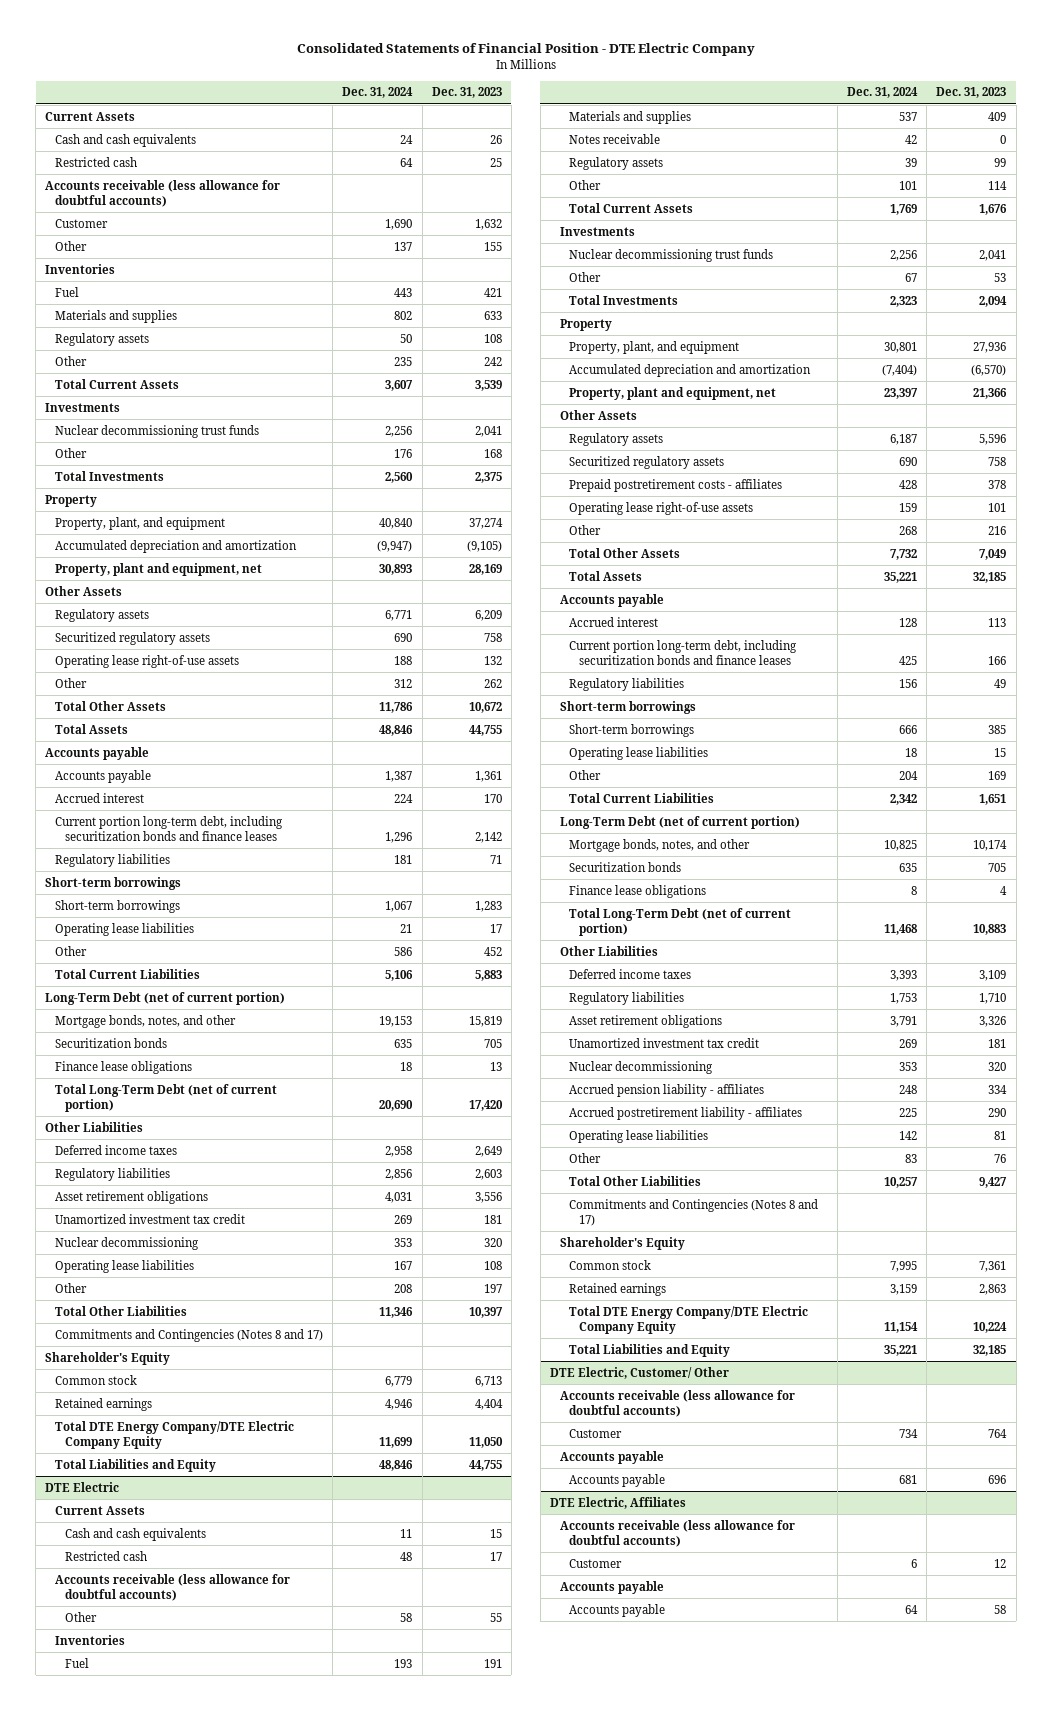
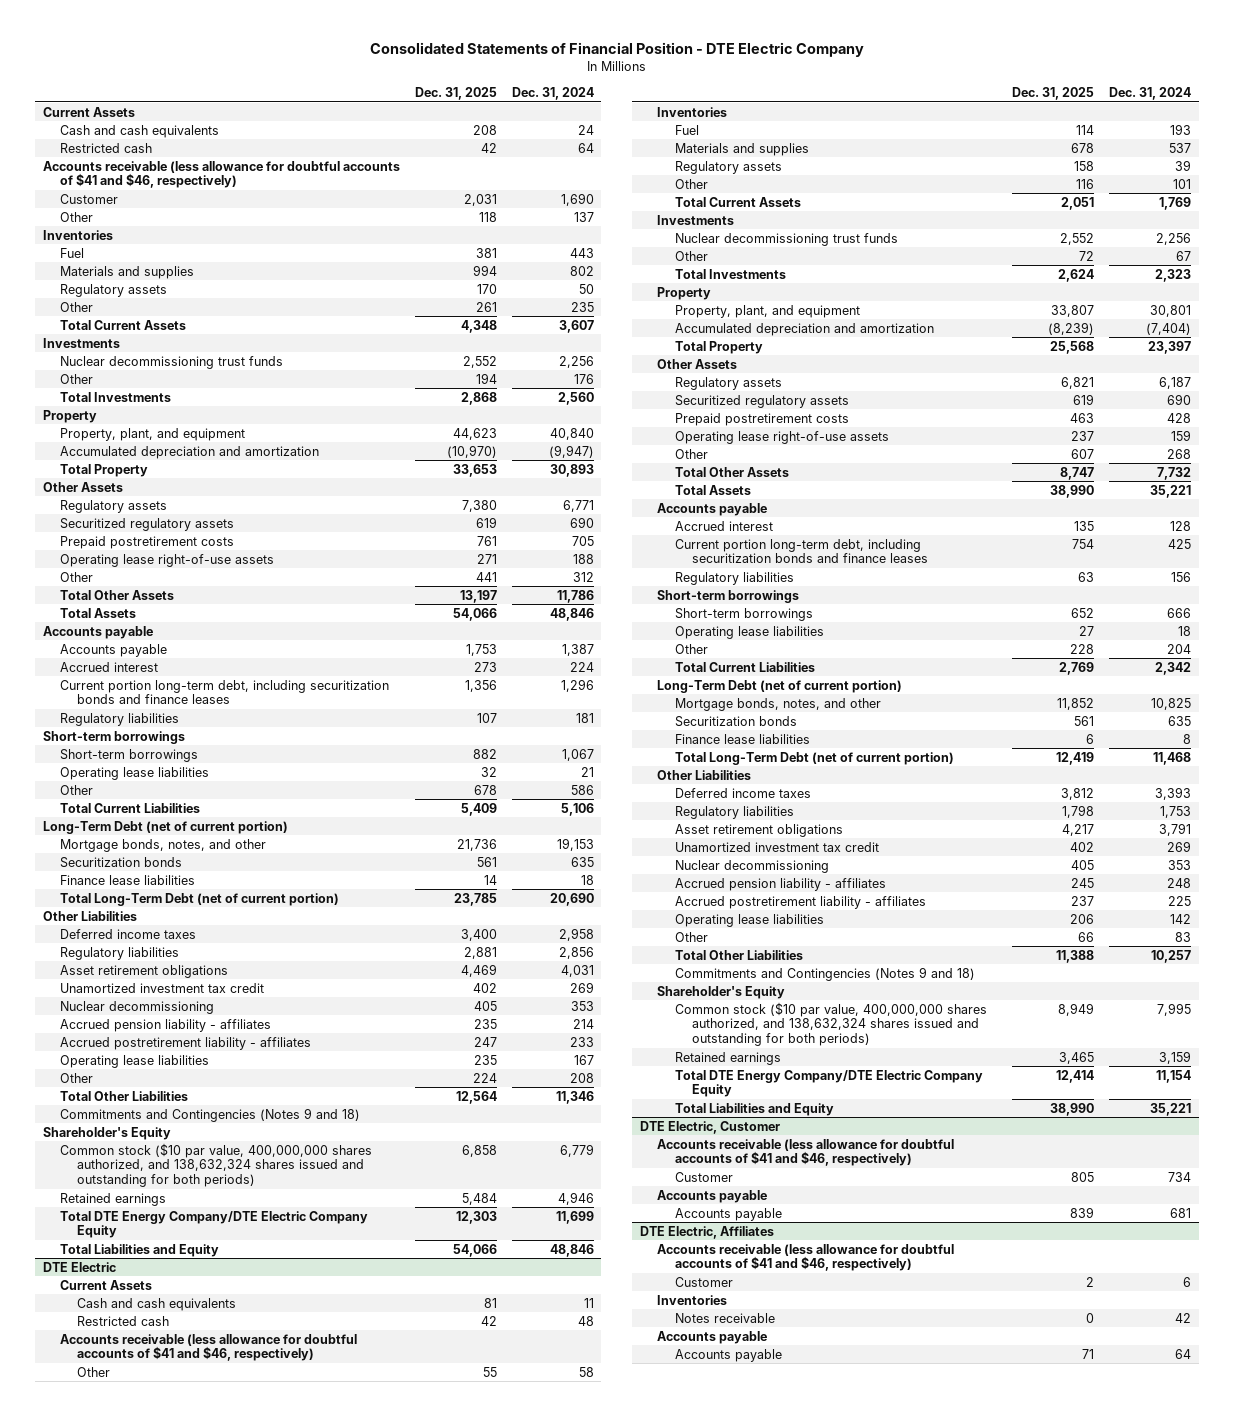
[431,87,502,99] Dec. 31, 2023 -> none
none -> [414,87,497,101] Dec. 31, 2025
[45,179,281,207] Accounts receivable (less allowance for doubtful accounts) -> [42,160,400,189] Accounts receivable (less allowance for doubtful accounts of $41 and $46, respectively)
[55,562,263,576] Property, plant and equipment, net -> [59,463,148,477] Total Property
none -> [59,535,234,549] Prepaid postretirement costs
[55,1060,193,1074] Finance lease obligations -> [59,874,195,885] Finance lease liabilities
none -> [59,1018,271,1032] Accrued pension liability - affiliates
none -> [59,1036,311,1050] Accrued postretirement liability - affiliates
[55,1328,324,1342] Commitments and Contingencies (Notes 8 and 17) -> [59,1107,360,1122] Commitments and Contingencies (Notes 9 and 18)
[55,1374,138,1385] Common stock -> [59,1142,372,1187] Common stock ($10 par value, 400,000,000 shares authorized, and 138,632,324 shares issued and outstanding for both periods)
[55,1573,291,1601] Accounts receivable (less allowance for doubtful accounts) -> [59,1333,357,1362] Accounts receivable (less allowance for doubtful accounts of $41 and $46, respectively)
[569,133,661,144] Notes receivable -> none
[569,386,777,400] Property, plant and equipment, net -> [674,340,763,354] Total Property
[569,478,783,492] Prepaid postretirement costs - affiliates -> [674,412,849,426] Prepaid postretirement costs
[569,884,707,898] Finance lease obligations -> [674,733,810,744] Finance lease liabilities
[569,1198,819,1226] Commitments and Contingencies (Notes 8 and 17) -> [674,966,975,981] Commitments and Contingencies (Notes 9 and 18)
[569,1259,652,1270] Common stock -> [674,1001,987,1046] Common stock ($10 par value, 400,000,000 shares authorized, and 138,632,324 shares issued and outstanding for both periods)
[549,1366,729,1379] DTE Electric, Customer/ Other -> [640,1120,781,1134] DTE Electric, Customer
[559,1389,795,1417] Accounts receivable (less allowance for doubtful accounts) -> [657,1138,955,1167] Accounts receivable (less allowance for doubtful accounts of $41 and $46, respectively)
[559,1519,795,1547] Accounts receivable (less allowance for doubtful accounts) -> [657,1243,955,1272] Accounts receivable (less allowance for doubtful accounts of $41 and $46, respectively)
none -> [657,1294,728,1305] Inventories
none -> [674,1312,775,1323] Notes receivable

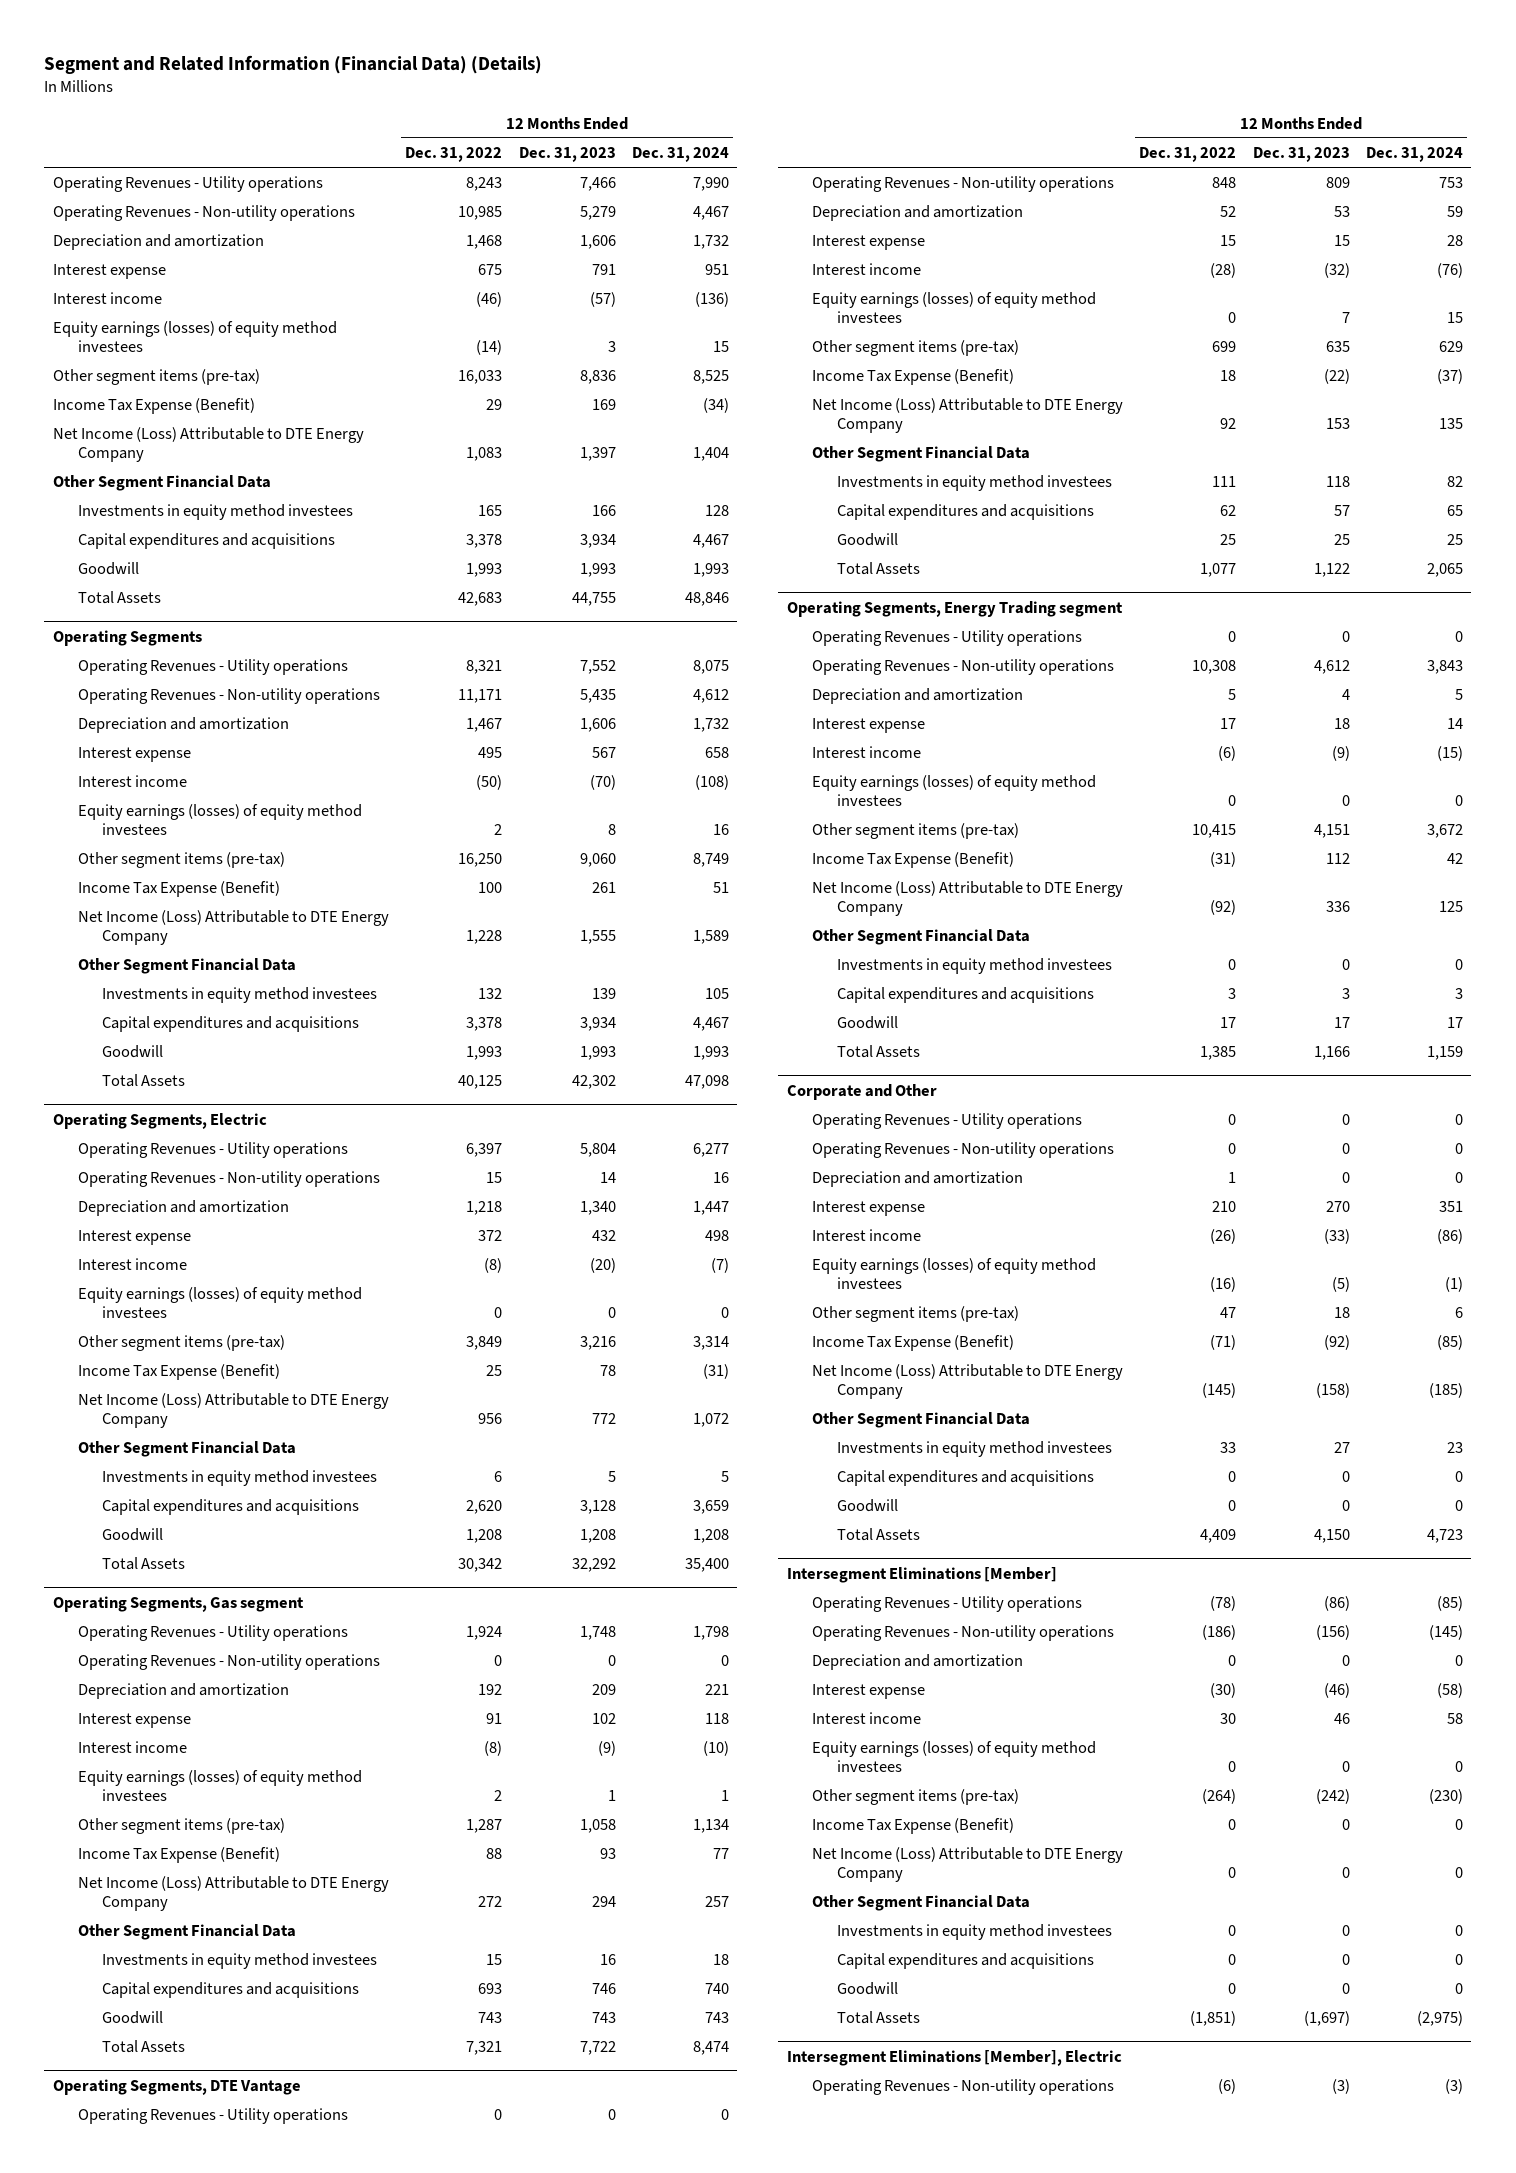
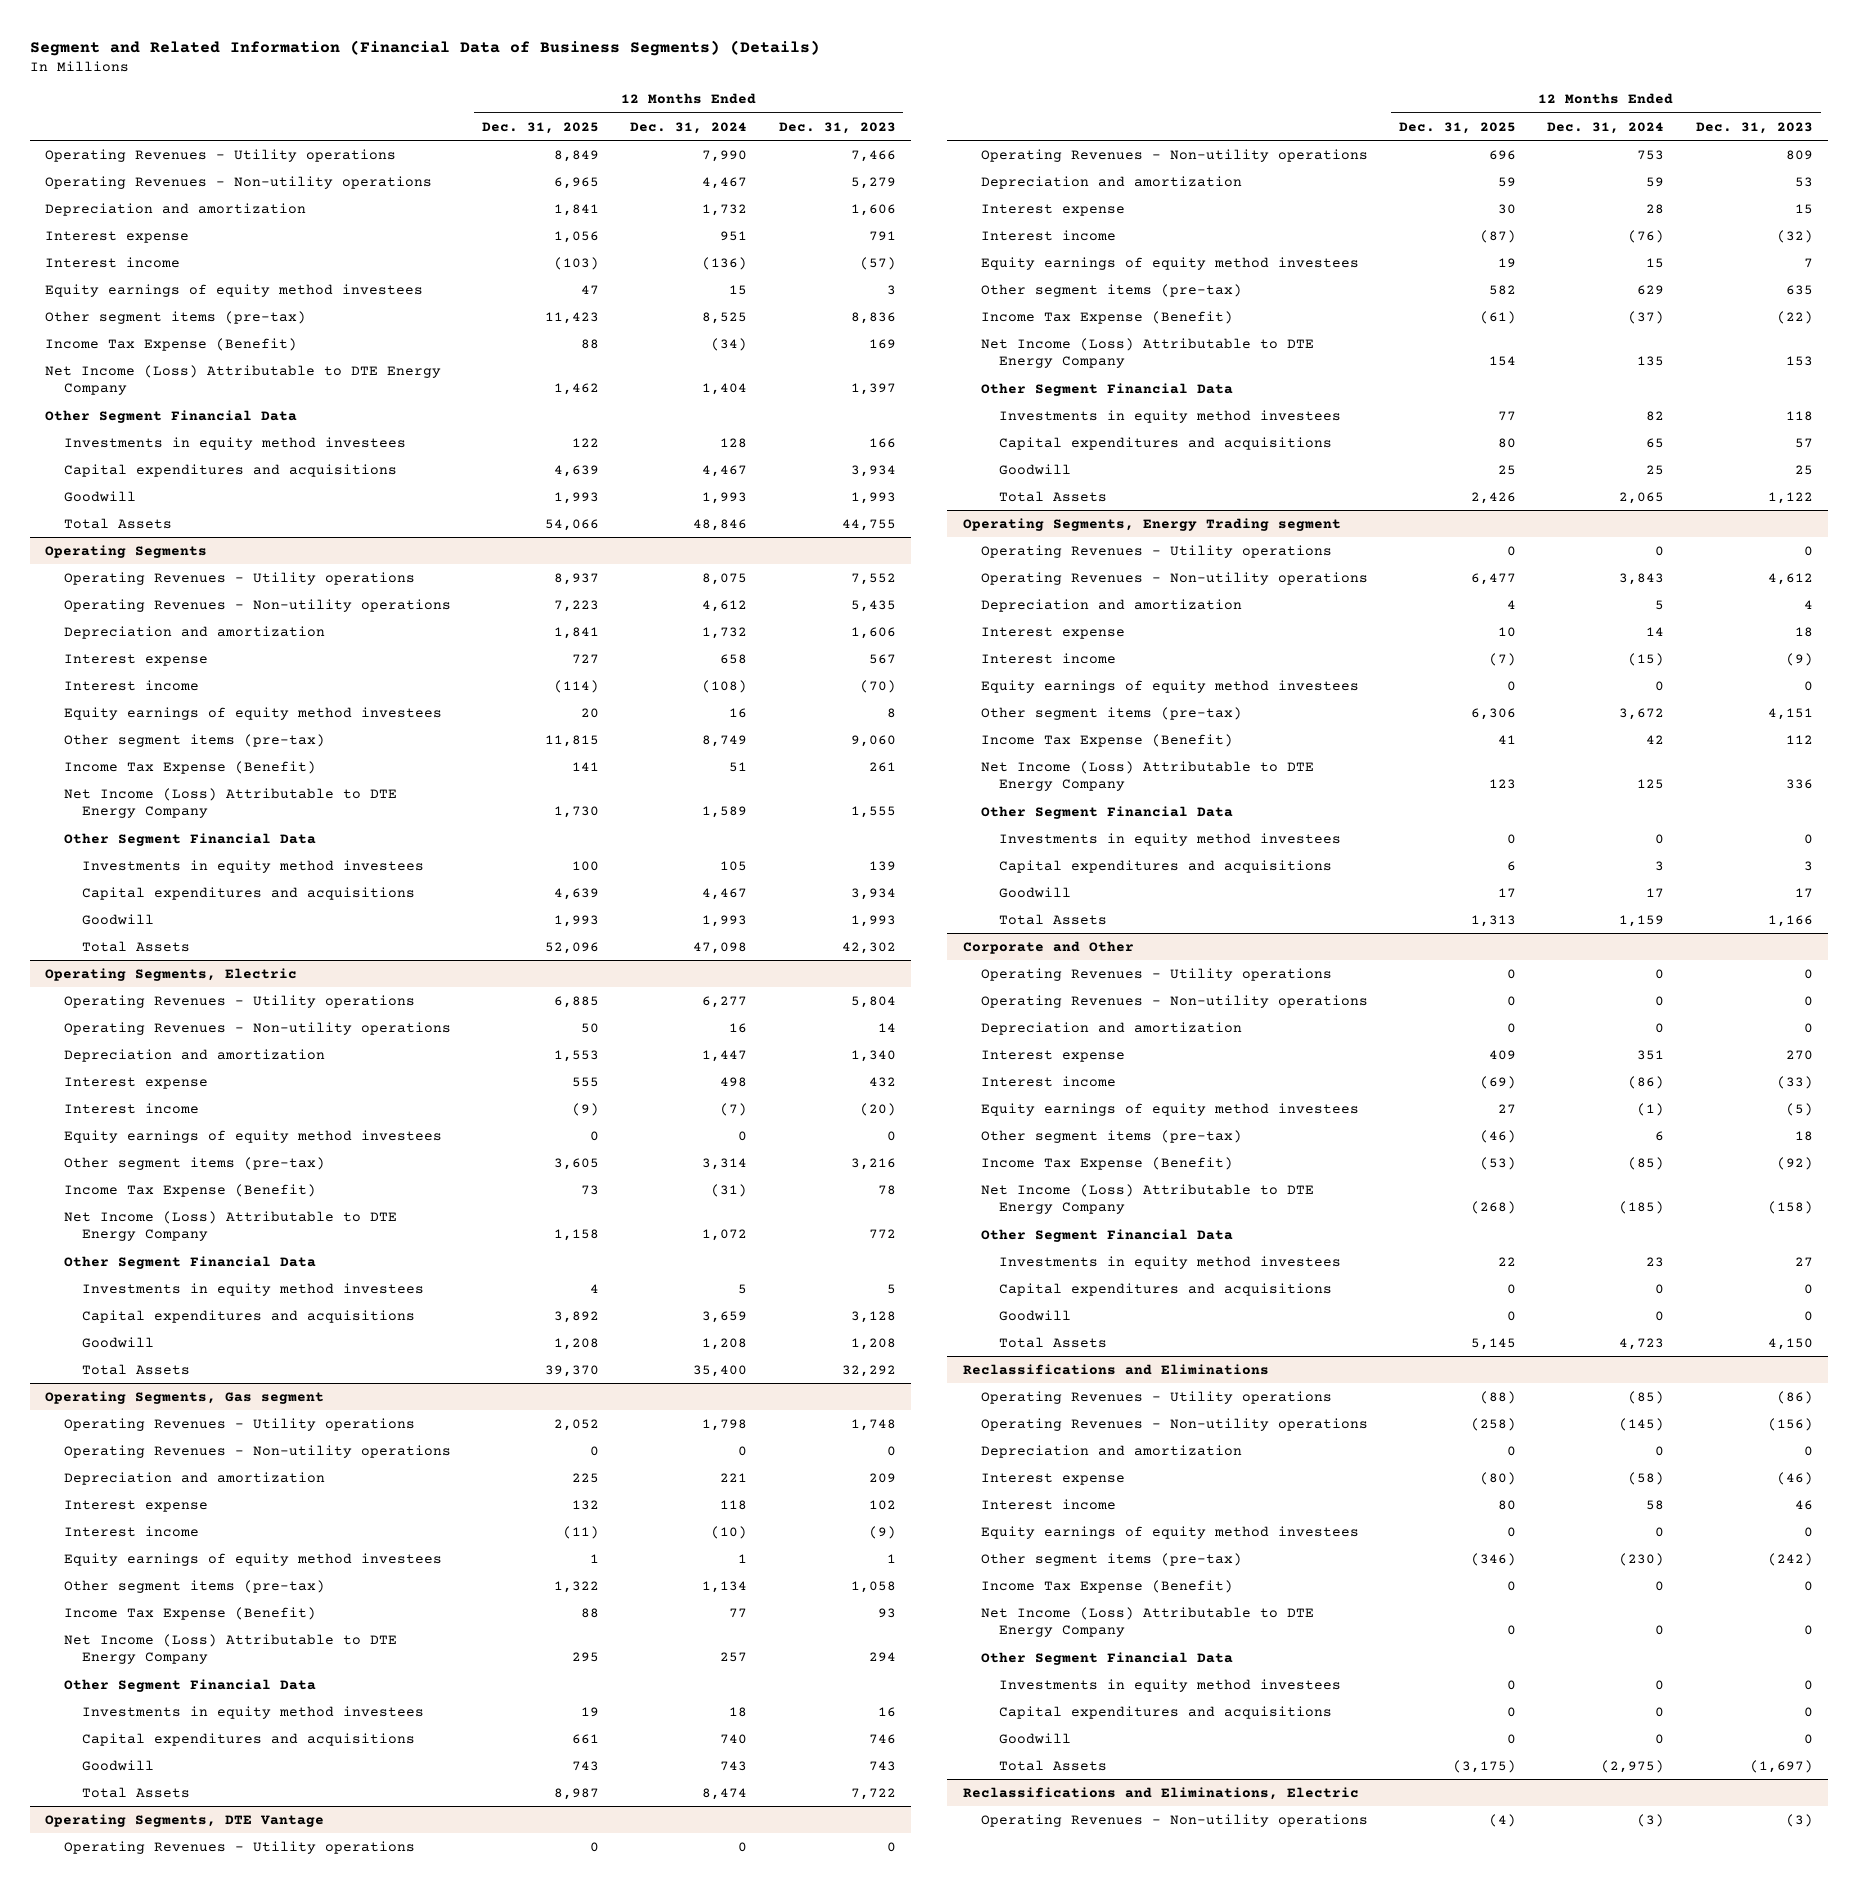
[44,54,543,74] Segment and Related Information (Financial Data) (Details) -> [29,39,820,56] Segment and Related Information (Financial Data of Business Segments) (Details)
[405,146,503,162] Dec. 31, 2022 -> none
none -> [482,121,600,134] Dec. 31, 2025
[52,321,337,353] Equity earnings (losses) of equity method investees -> [45,283,424,297] Equity earnings of equity method investees
[77,804,362,836] Equity earnings (losses) of equity method investees -> [63,706,442,720] Equity earnings of equity method investees
[77,1287,362,1319] Equity earnings (losses) of equity method investees -> [63,1129,442,1143] Equity earnings of equity method investees
[77,1770,362,1802] Equity earnings (losses) of equity method investees -> [63,1552,442,1566] Equity earnings of equity method investees
[811,292,1096,324] Equity earnings (losses) of equity method investees -> [980,256,1359,270] Equity earnings of equity method investees
[811,775,1096,807] Equity earnings (losses) of equity method investees -> [980,679,1359,693] Equity earnings of equity method investees
[811,1258,1096,1290] Equity earnings (losses) of equity method investees -> [980,1102,1359,1116] Equity earnings of equity method investees
[786,1566,1057,1583] Intersegment Eliminations [Member] -> [962,1363,1269,1375] Reclassifications and Eliminations
[811,1741,1096,1773] Equity earnings (losses) of equity method investees -> [980,1525,1359,1539] Equity earnings of equity method investees
[786,2049,1122,2066] Intersegment Eliminations [Member], Electric -> none
none -> [962,1786,1359,1800] Reclassifications and Eliminations, Electric

